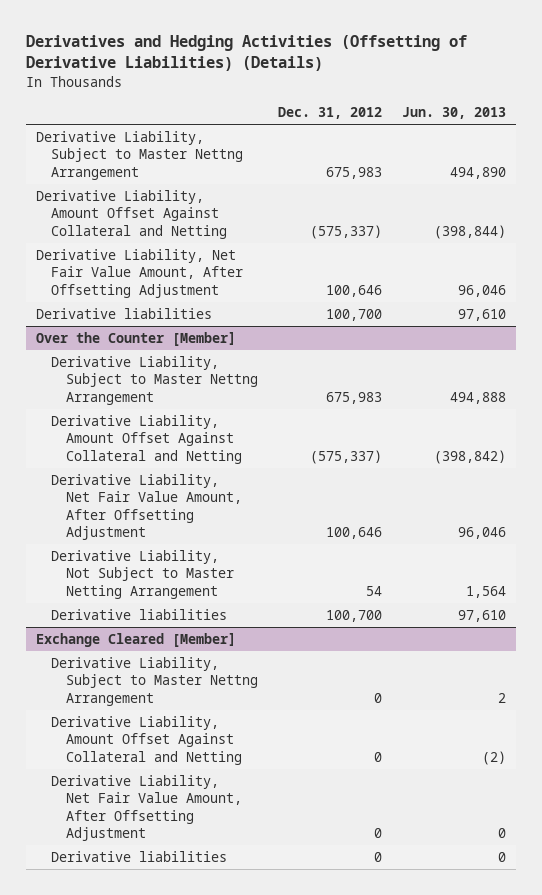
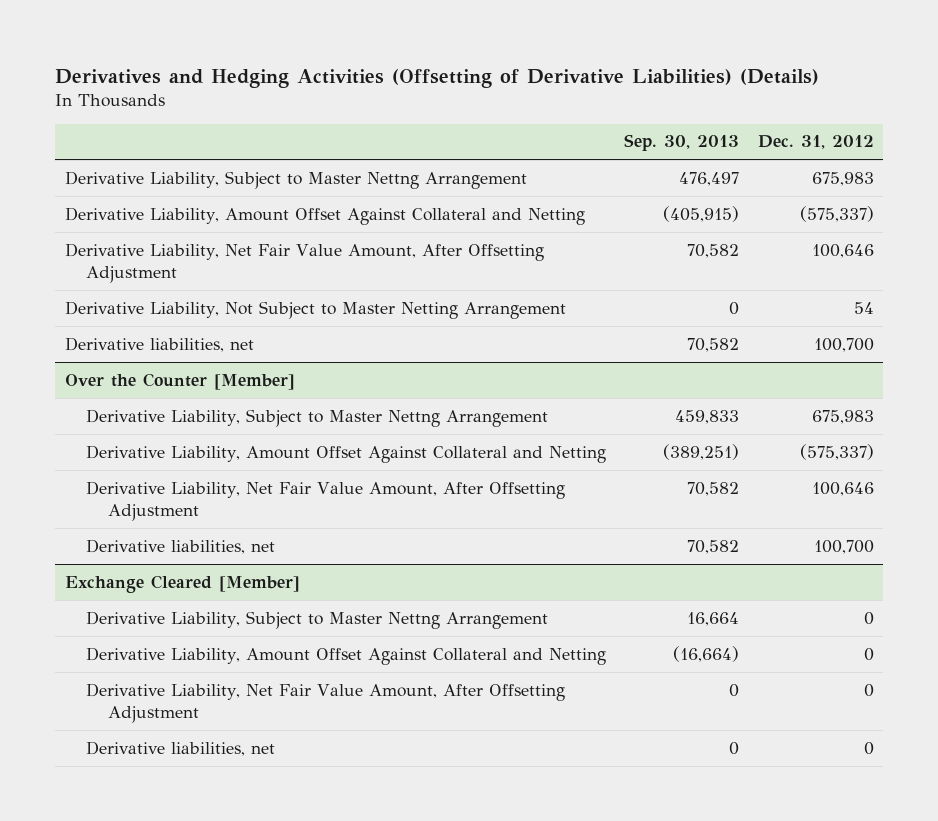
[401,107,506,120] Jun. 30, 2013 -> none
none -> [624,134,740,152] Sep. 30, 2013
none -> [64,300,566,319] Derivative Liability, Not Subject to Master Netting Arrangement
[36,307,213,319] Derivative liabilities -> [64,336,254,352] Derivative liabilities, net
[51,549,234,599] Derivative Liability, Not Subject to Master Netting Arrangement -> none
[51,608,228,620] Derivative liabilities -> [86,538,276,554] Derivative liabilities, net
[51,850,228,862] Derivative liabilities -> [86,740,276,756] Derivative liabilities, net

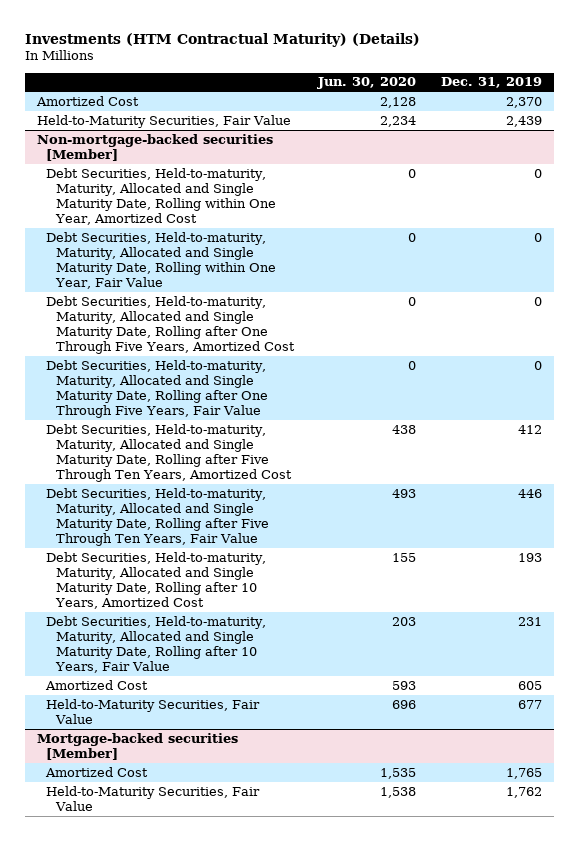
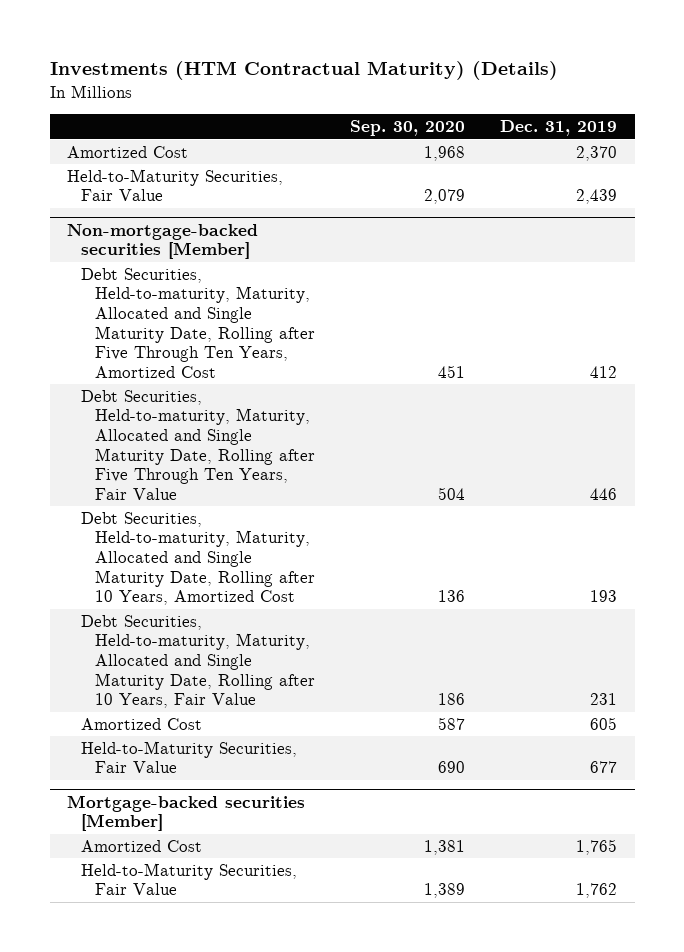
[317,77,417,90] Jun. 30, 2020 -> none
none -> [349,120,465,137] Sep. 30, 2020
[46,167,277,226] Debt Securities, Held-to-maturity, Maturity, Allocated and Single Maturity Date, Rolling within One Year, Amortized Cost -> none
[46,231,277,290] Debt Securities, Held-to-maturity, Maturity, Allocated and Single Maturity Date, Rolling within One Year, Fair Value -> none
[46,295,296,355] Debt Securities, Held-to-maturity, Maturity, Allocated and Single Maturity Date, Rolling after One Through Five Years, Amortized Cost -> none
[46,359,269,419] Debt Securities, Held-to-maturity, Maturity, Allocated and Single Maturity Date, Rolling after One Through Five Years, Fair Value -> none

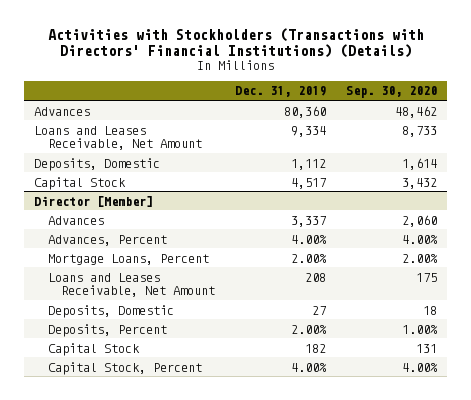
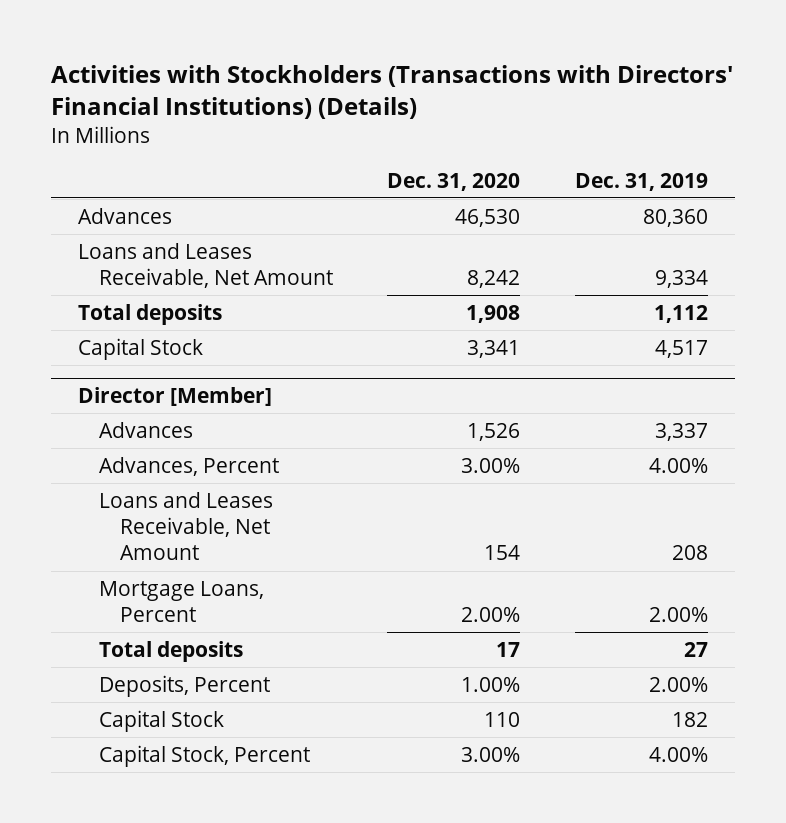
[346,86,438,99] Sep. 30, 2020 -> none
none -> [387,172,521,191] Dec. 31, 2020
[33,157,160,171] Deposits, Domestic -> [78,303,223,325] Total deposits
[47,253,209,265] Mortgage Loans, Percent -> [98,580,264,623] Mortgage Loans, Percent
[47,304,174,318] Deposits, Domestic -> [98,640,243,662] Total deposits

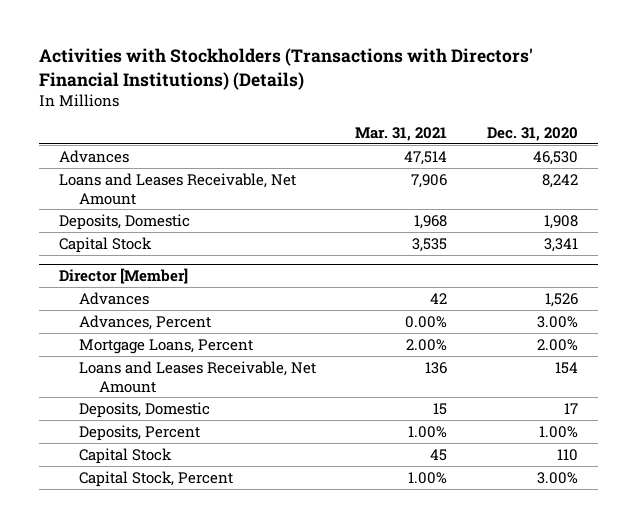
[574,172,708,191] Dec. 31, 2019 -> none
none -> [355,127,448,142] Mar. 31, 2021
[78,303,223,325] Total deposits -> [58,213,190,230] Deposits, Domestic
[98,491,273,561] Loans and Leases Receivable, Net Amount -> [78,360,316,393] Loans and Leases Receivable, Net Amount
[98,640,243,662] Total deposits -> [78,401,210,418] Deposits, Domestic

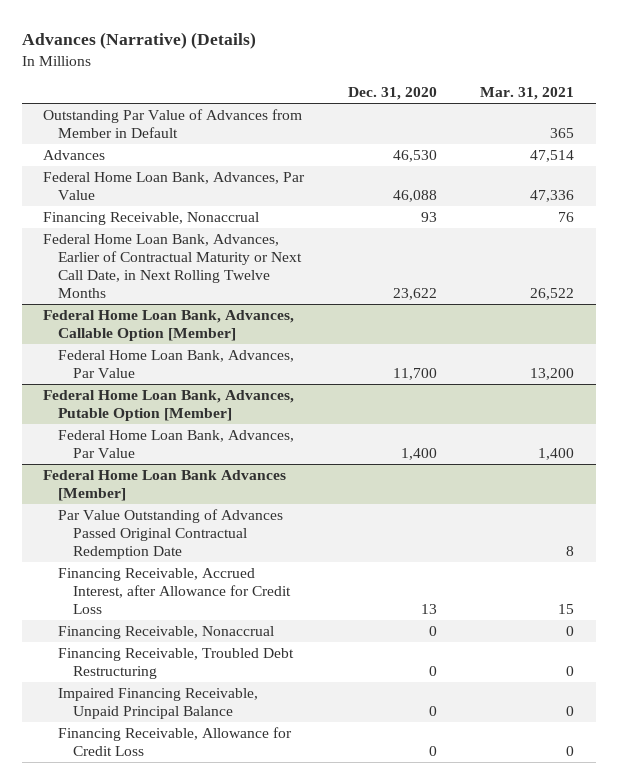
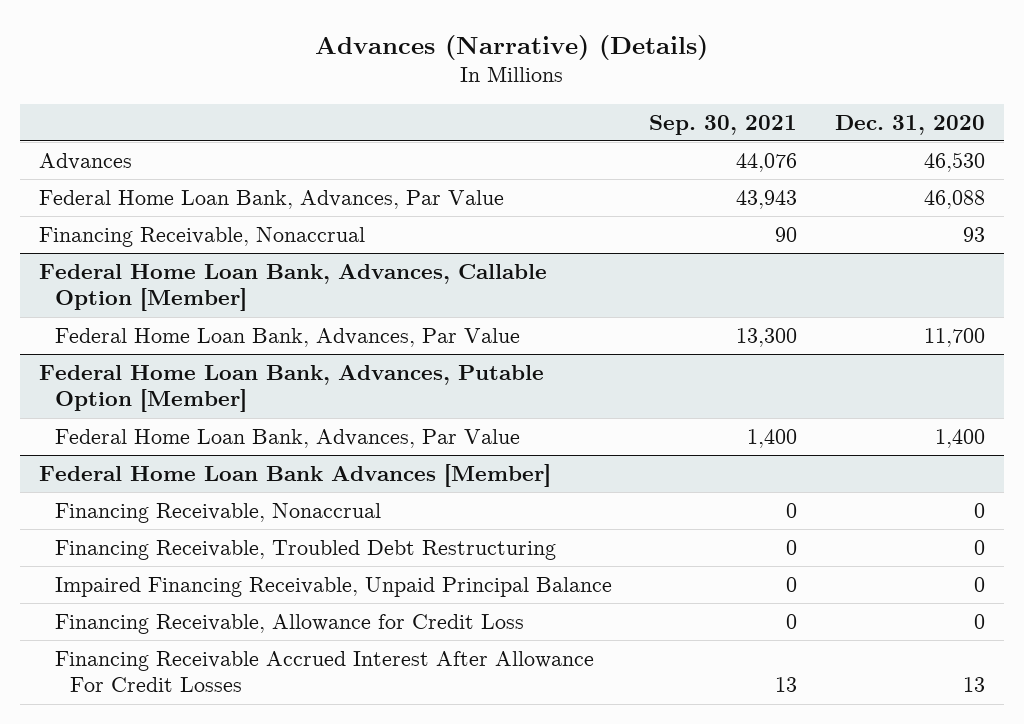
[480,87,575,101] Mar. 31, 2021 -> none
none -> [649,114,798,135] Sep. 30, 2021
[43,108,303,138] Outstanding Par Value of Advances from Member in Default -> none
[43,233,303,298] Federal Home Loan Bank, Advances, Earlier of Contractual Maturity or Next Call Date, in Next Rolling Twelve Months -> none
[58,508,284,559] Par Value Outstanding of Advances Passed Original Contractual Redemption Date -> none
[58,567,292,614] Financing Receivable, Accrued Interest, after Allowance for Credit Loss -> none
none -> [54,650,594,693] Financing Receivable Accrued Interest After Allowance For Credit Losses

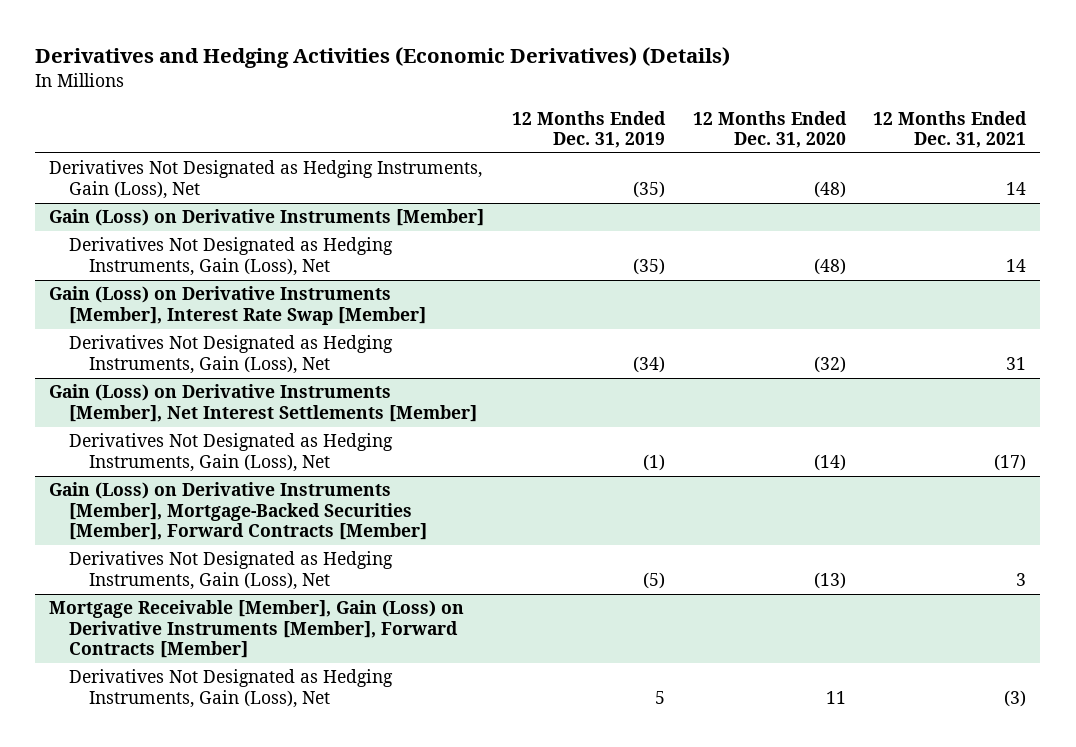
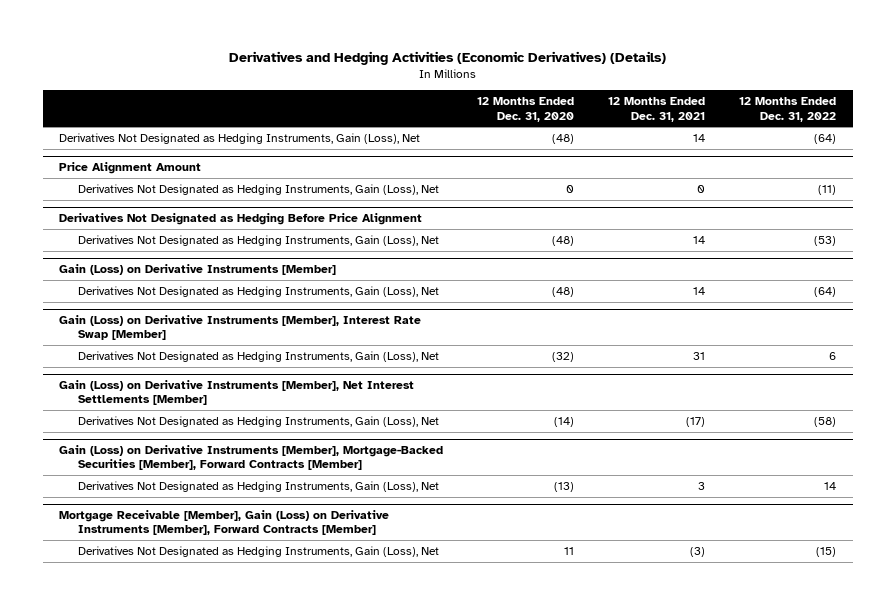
[511,110,666,149] 12 Months Ended Dec. 31, 2019 -> none
none -> [738,97,836,122] 12 Months Ended Dec. 31, 2022
none -> [59,162,202,175] Price Alignment Amount
none -> [78,184,440,196] Derivatives Not Designated as Hedging Instruments, Gain (Loss), Net
none -> [59,213,423,226] Derivatives Not Designated as Hedging Before Price Alignment
none -> [78,235,440,247] Derivatives Not Designated as Hedging Instruments, Gain (Loss), Net

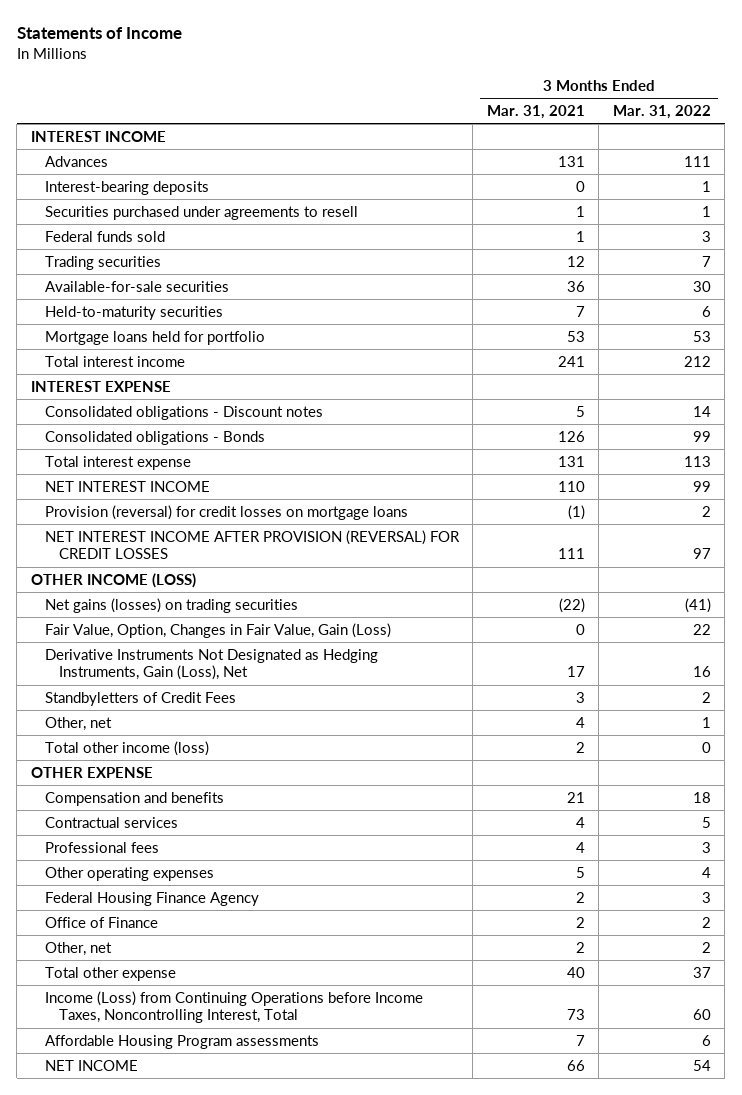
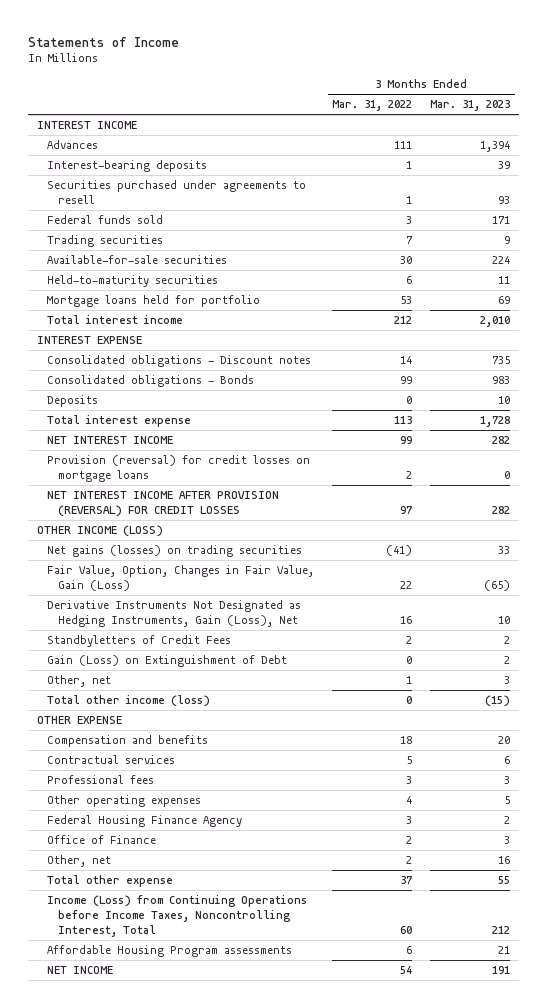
[486,104,585,119] Mar. 31, 2021 -> none
none -> [430,100,511,112] Mar. 31, 2023
none -> [47,395,99,408] Deposits
none -> [47,655,288,668] Gain (Loss) on Extinguishment of Debt

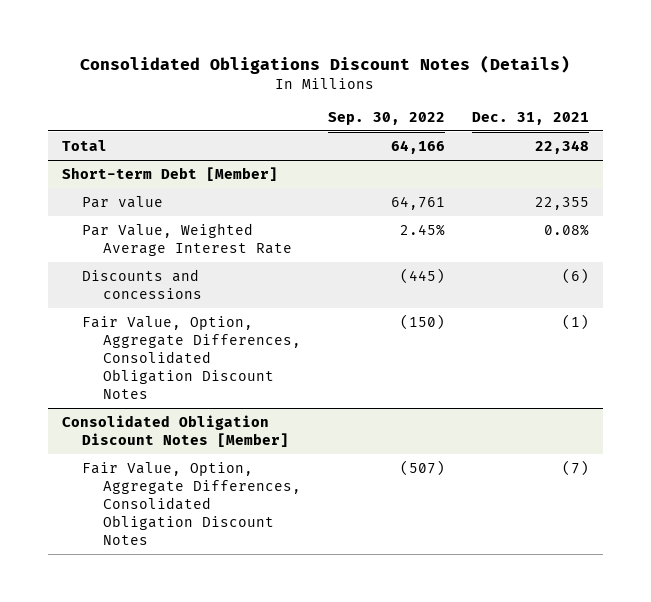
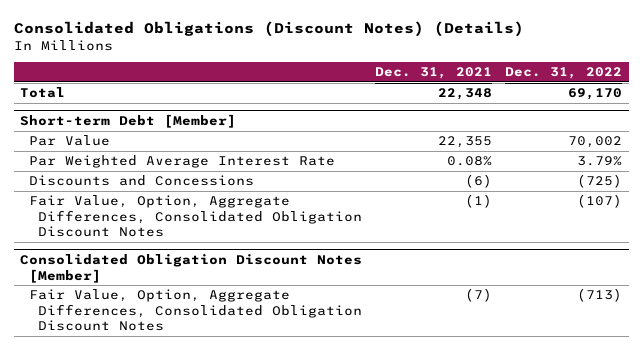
[80,55,571,75] Consolidated Obligations Discount Notes (Details) -> [13,20,524,37] Consolidated Obligations (Discount Notes) (Details)
[327,112,445,126] Sep. 30, 2022 -> none
none -> [505,67,623,80] Dec. 31, 2022
[82,195,164,208] Par value -> [29,135,111,147] Par Value
[82,222,292,256] Par Value, Weighted Average Interest Rate -> [29,155,336,169] Par Weighted Average Interest Rate
[82,268,202,299] Discounts and concessions -> [29,175,255,187] Discounts and Concessions

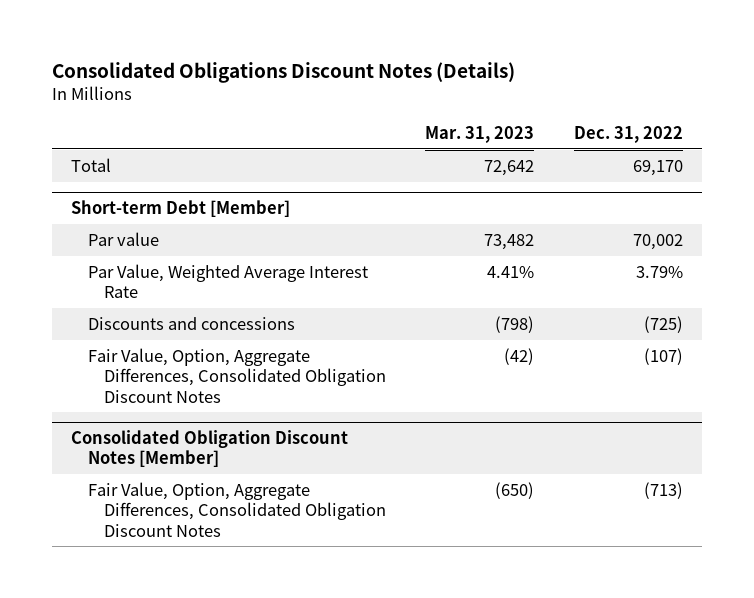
[13,20,524,37] Consolidated Obligations (Discount Notes) (Details) -> [51,61,515,83] Consolidated Obligations Discount Notes (Details)
[375,67,493,80] Dec. 31, 2021 -> none
none -> [425,125,535,143] Mar. 31, 2023
[29,135,111,147] Par Value -> [87,231,159,246] Par value
[29,155,336,169] Par Weighted Average Interest Rate -> [87,263,368,299] Par Value, Weighted Average Interest Rate
[29,175,255,187] Discounts and Concessions -> [87,316,295,330] Discounts and concessions

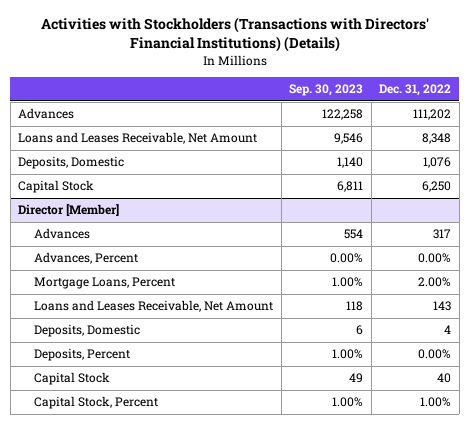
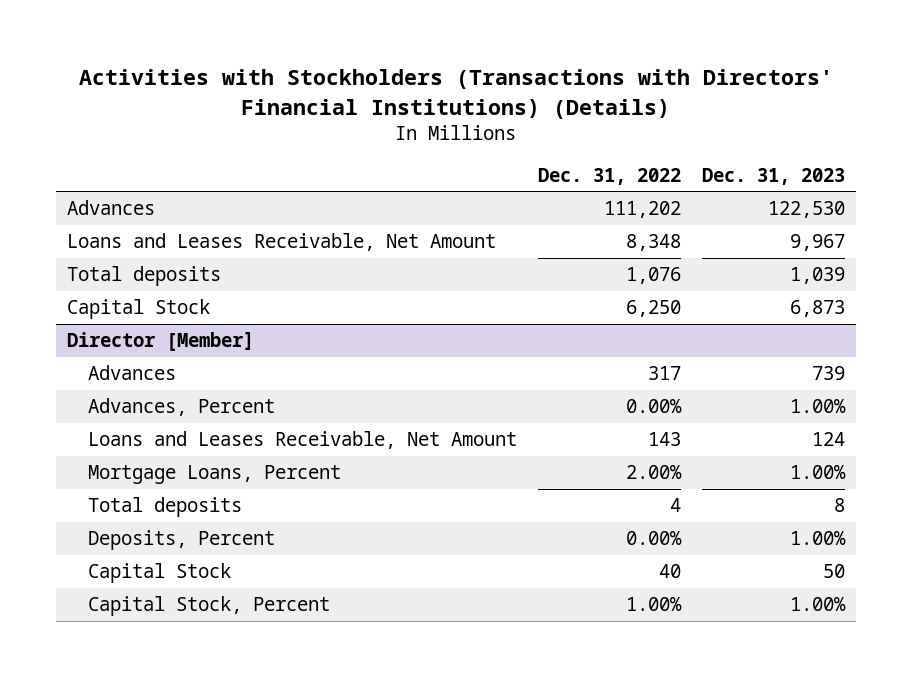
[289,84,364,97] Sep. 30, 2023 -> none
none -> [702,167,846,185] Dec. 31, 2023
[18,156,125,170] Deposits, Domestic -> [66,266,221,287] Total deposits
[34,277,176,290] Mortgage Loans, Percent -> [88,465,342,485] Mortgage Loans, Percent
[34,324,141,338] Deposits, Domestic -> [88,497,243,518] Total deposits

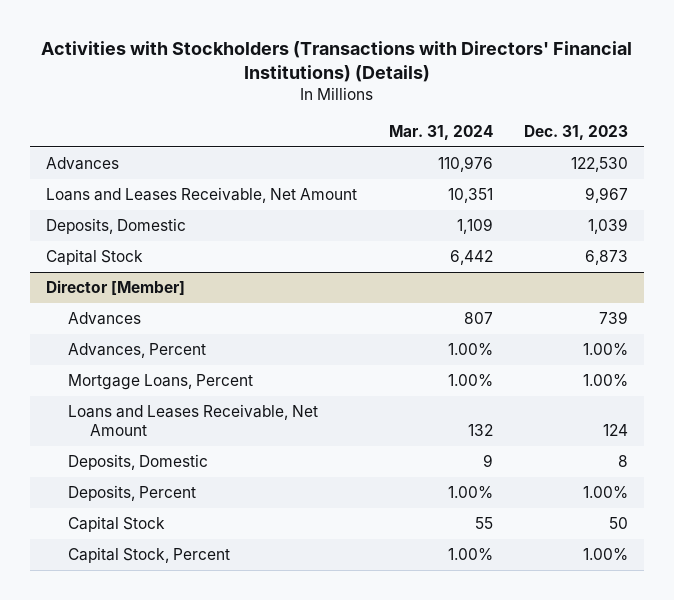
[538,167,682,185] Dec. 31, 2022 -> none
none -> [388,125,493,141] Mar. 31, 2024
[66,266,221,287] Total deposits -> [46,218,187,235] Deposits, Domestic
[88,431,518,450] Loans and Leases Receivable, Net Amount -> [68,404,319,437] Loans and Leases Receivable, Net Amount
[88,497,243,518] Total deposits -> [68,454,209,471] Deposits, Domestic

